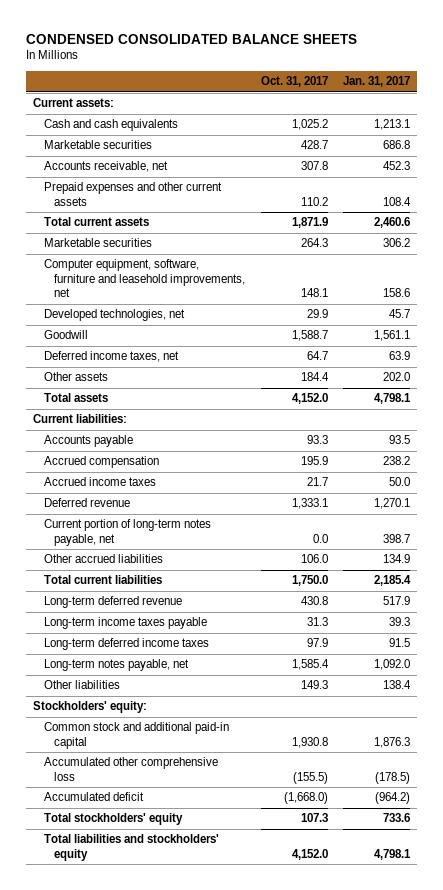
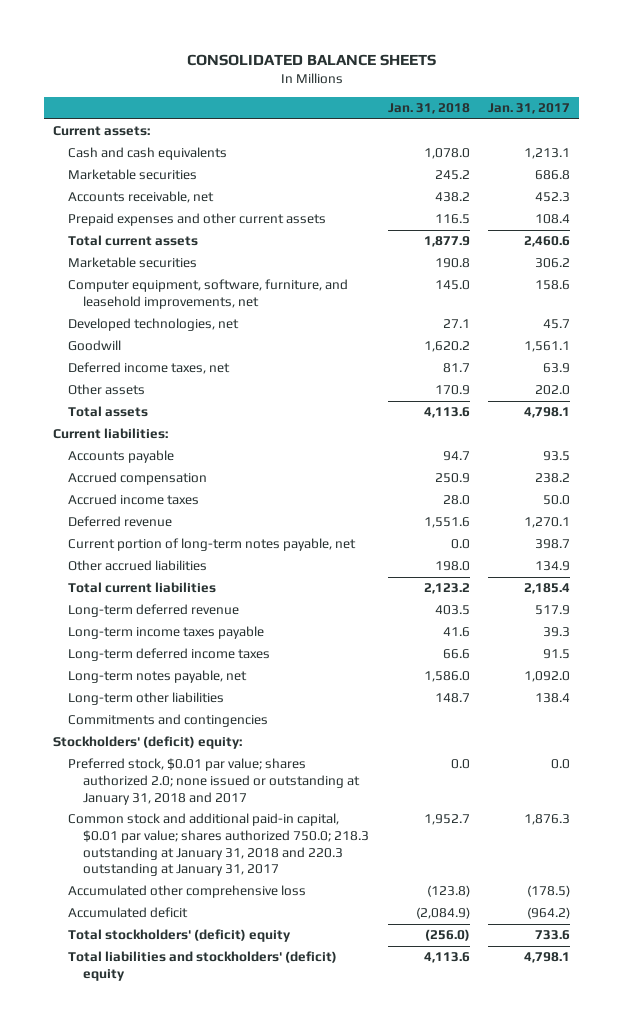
[25,33,357,44] CONDENSED CONSOLIDATED BALANCE SHEETS -> [186,54,436,67] CONSOLIDATED BALANCE SHEETS
[260,76,328,88] Oct. 31, 2017 -> none
none -> [387,103,470,115] Jan. 31, 2018
[43,259,246,298] Computer equipment, software, furniture and leasehold improvements, net -> [68,279,349,310] Computer equipment, software, furniture, and leasehold improvements, net
[43,680,120,690] Other liabilities -> [68,692,225,706] Long-term other liabilities
none -> [68,714,269,728] Commitments and contingencies
[33,701,148,714] Stockholders' equity: -> [53,736,243,750] Stockholders' (deficit) equity:
none -> [68,758,361,805] Preferred stock, $0.01 par value; shares authorized 2.0; none issued or outstanding at January 31, 2018 and 2017
[43,722,229,749] Common stock and additional paid-in capital -> [68,813,370,877] Common stock and additional paid-in capital, $0.01 par value; shares authorized 750.0; 218.3 outstanding at January 31, 2018 and 220.3 outstanding at January 31, 2017
[43,813,183,826] Total stockholders' equity -> [68,929,292,943] Total stockholders' (deficit) equity
[43,834,219,861] Total liabilities and stockholders' equity -> [68,951,338,982] Total liabilities and stockholders' (deficit) equity

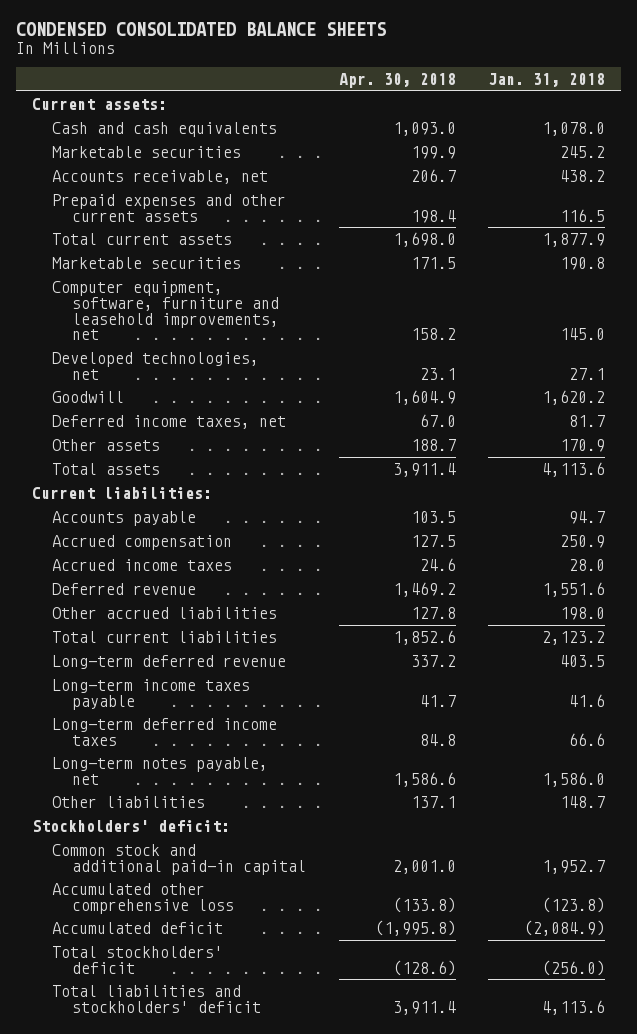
[186,54,436,67] CONSOLIDATED BALANCE SHEETS -> [15,22,386,37] CONDENSED CONSOLIDATED BALANCE SHEETS
[487,103,570,115] Jan. 31, 2017 -> none
none -> [338,73,456,89] Apr. 30, 2018
[68,279,349,310] Computer equipment, software, furniture, and leasehold improvements, net -> [52,280,280,341] Computer equipment, software, furniture and leasehold improvements, net
[68,538,357,552] Current portion of long-term notes payable, net -> none
[68,714,269,728] Commitments and contingencies -> none
[68,758,361,805] Preferred stock, $0.01 par value; shares authorized 2.0; none issued or outstanding at January 31, 2018 and 2017 -> none
[68,692,225,706] Long-term other liabilities -> [52,795,206,808] Other liabilities
[53,736,243,750] Stockholders' (deficit) equity: -> [31,819,230,832] Stockholders' deficit:
[68,813,370,877] Common stock and additional paid-in capital, $0.01 par value; shares authorized 750.0; 218.3 outstanding at January 31, 2018 and 220.3 outstanding at January 31, 2017 -> [52,843,307,875] Common stock and additional paid-in capital
[68,929,292,943] Total stockholders' (deficit) equity -> [52,945,224,974] Total stockholders' deficit
[68,951,338,982] Total liabilities and stockholders' (deficit) equity -> [52,984,262,1013] Total liabilities and stockholders' deficit

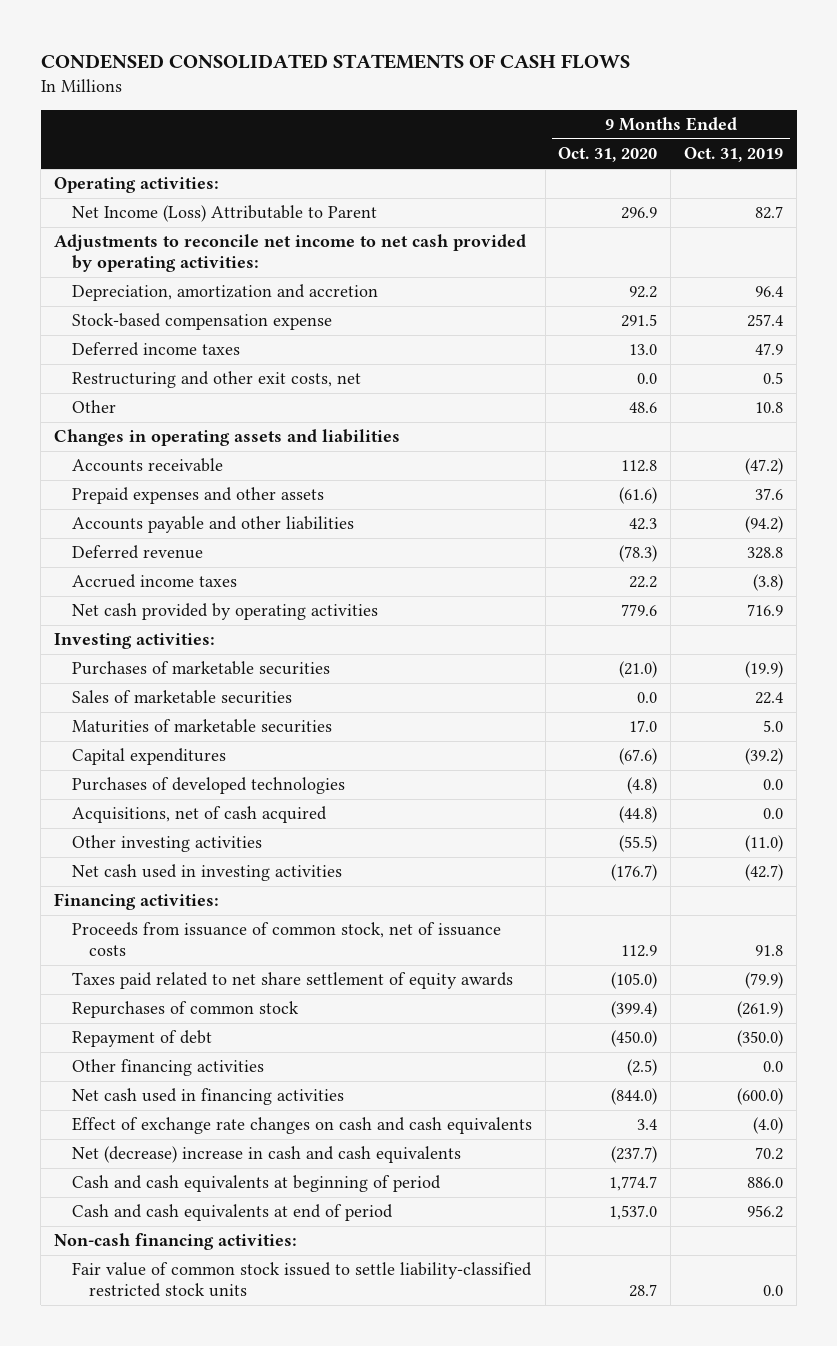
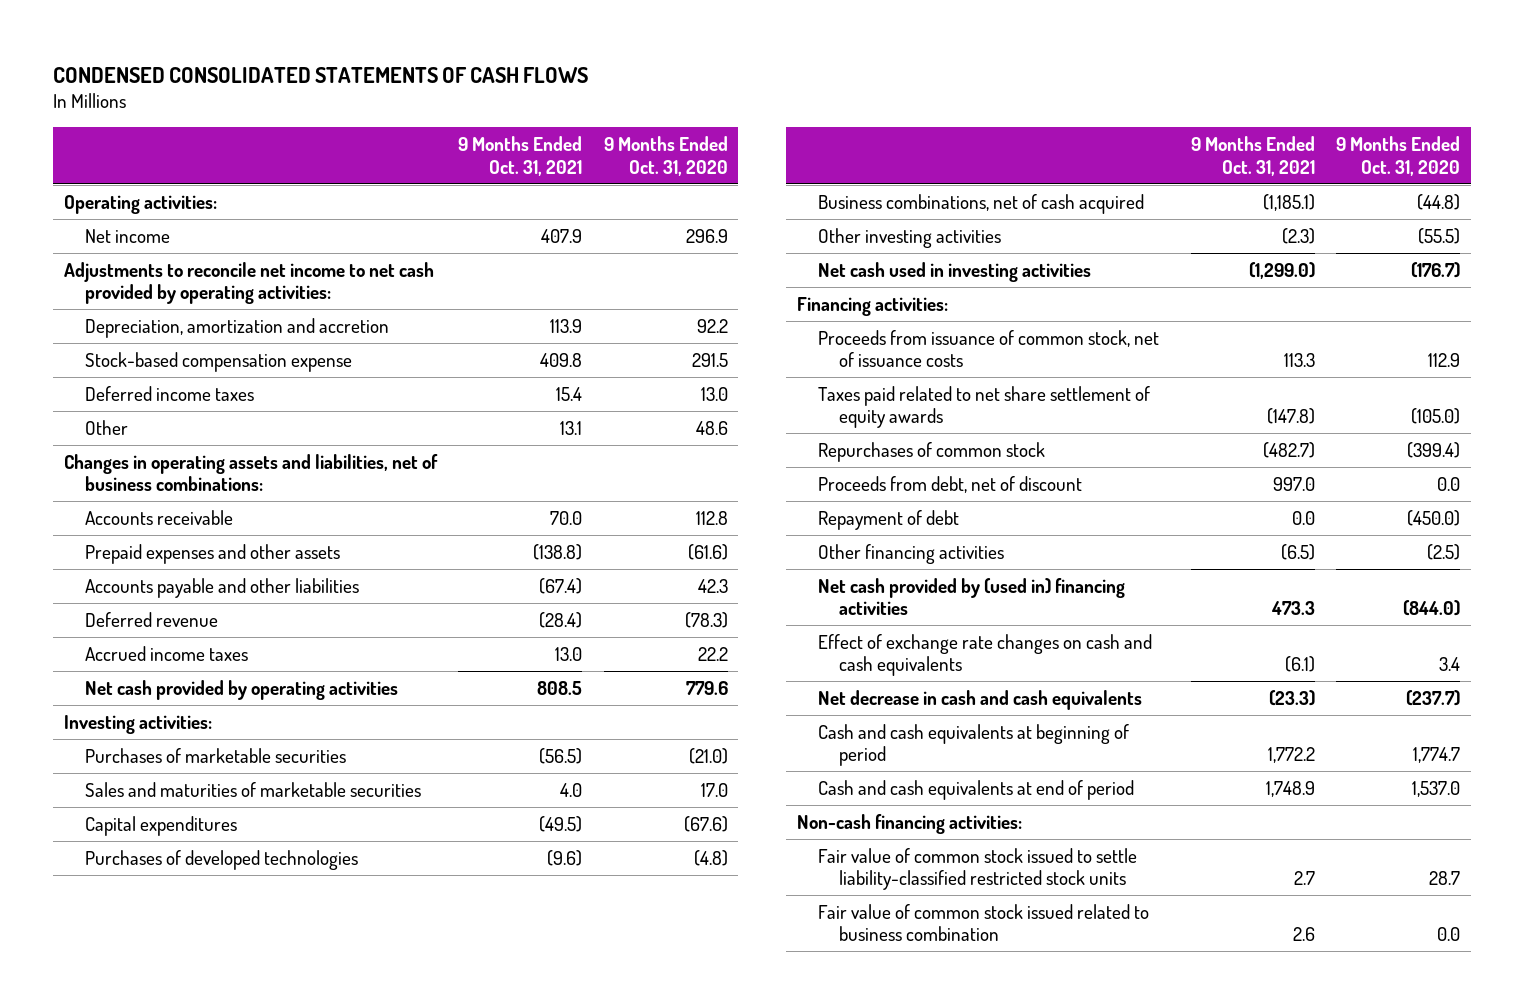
[684,147,784,163] Oct. 31, 2019 -> none
none -> [458,136,583,176] 9 Months Ended Oct. 31, 2021
[71,205,377,223] Net Income (Loss) Attributable to Parent -> [85,228,171,243] Net income
[71,371,361,389] Restructuring and other exit costs, net -> none
[53,429,400,447] Changes in operating assets and liabilities -> [63,453,438,492] Changes in operating assets and liabilities, net of business combinations:
[71,690,292,705] Sales of marketable securities -> none
[71,719,332,734] Maturities of marketable securities -> [85,781,422,797] Sales and maturities of marketable securities
[71,806,327,824] Acquisitions, net of cash acquired -> [817,193,1144,214] Business combinations, net of cash acquired
none -> [817,475,1082,493] Proceeds from debt, net of discount
[71,1088,344,1106] Net cash used in financing activities -> [817,577,1125,616] Net cash provided by (used in) financing activities
[71,1146,461,1164] Net (decrease) increase in cash and cash equivalents -> [817,689,1142,710] Net decrease in cash and cash equivalents
none -> [817,903,1149,942] Fair value of common stock issued related to business combination

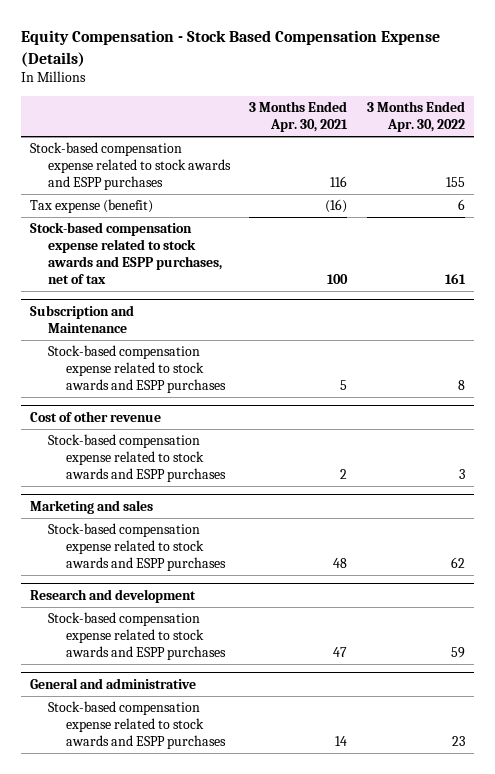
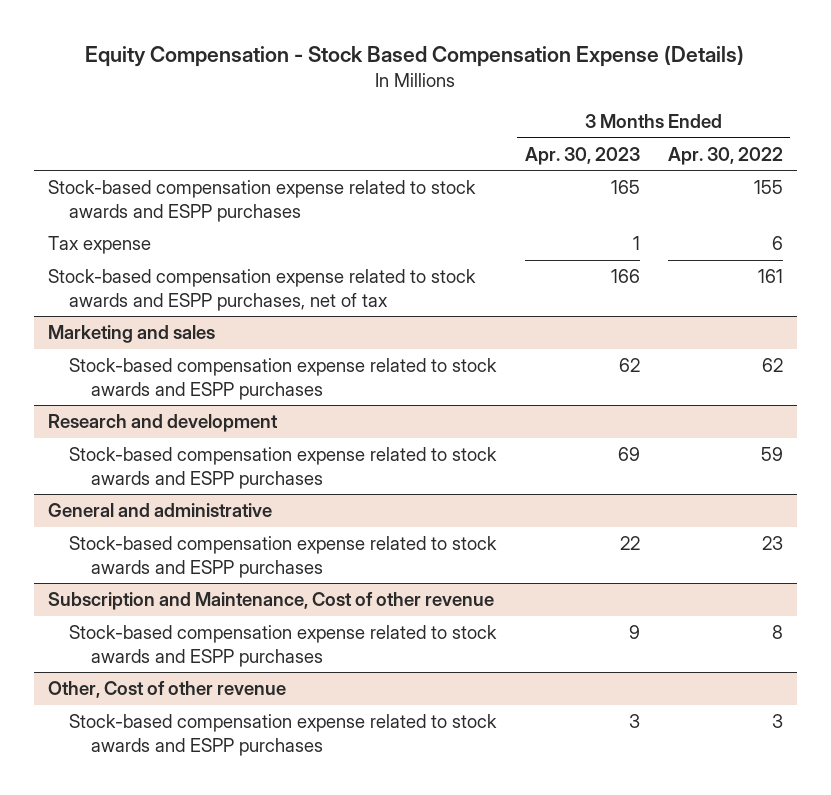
[249,101,349,133] 3 Months Ended Apr. 30, 2021 -> none
none -> [524,146,640,165] Apr. 30, 2023
[30,199,154,214] Tax expense (benefit) -> [47,235,151,254] Tax expense
[30,304,135,333] Subscription and Maintenance -> none
[47,345,226,394] Stock-based compensation expense related to stock awards and ESPP purchases -> none
[30,410,162,422] Cost of other revenue -> none
[47,434,226,483] Stock-based compensation expense related to stock awards and ESPP purchases -> none
none -> [47,591,494,610] Subscription and Maintenance, Cost of other revenue
none -> [69,624,498,667] Stock-based compensation expense related to stock awards and ESPP purchases
none -> [47,680,286,698] Other, Cost of other revenue
none -> [69,713,498,756] Stock-based compensation expense related to stock awards and ESPP purchases

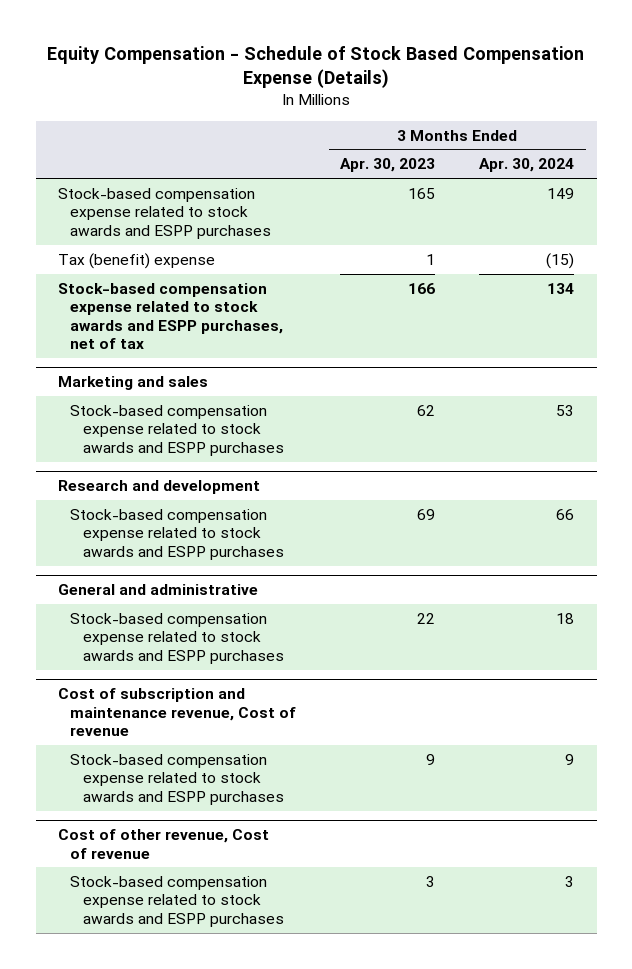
[85,45,745,68] Equity Compensation - Stock Based Compensation Expense (Details) -> [47,45,585,89] Equity Compensation - Schedule of Stock Based Compensation Expense (Details)
[667,146,783,165] Apr. 30, 2022 -> none
none -> [479,158,575,173] Apr. 30, 2024
[47,235,151,254] Tax expense -> [57,252,215,269] Tax (benefit) expense
[47,591,494,610] Subscription and Maintenance, Cost of other revenue -> [57,688,297,736] Cost of subscription and maintenance revenue, Cost of revenue
[47,680,286,698] Other, Cost of other revenue -> [57,829,269,859] Cost of other revenue, Cost of revenue

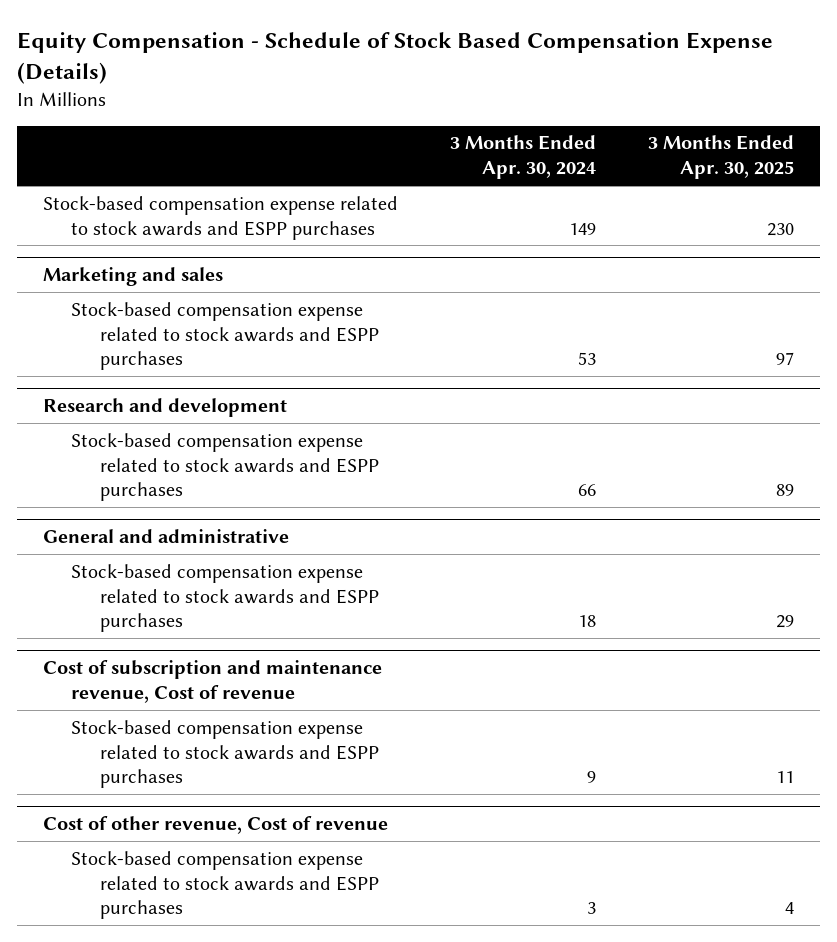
[340,158,436,173] Apr. 30, 2023 -> none
none -> [647,135,794,180] 3 Months Ended Apr. 30, 2025
[57,252,215,269] Tax (benefit) expense -> none
[57,282,284,350] Stock-based compensation expense related to stock awards and ESPP purchases, net of tax -> none

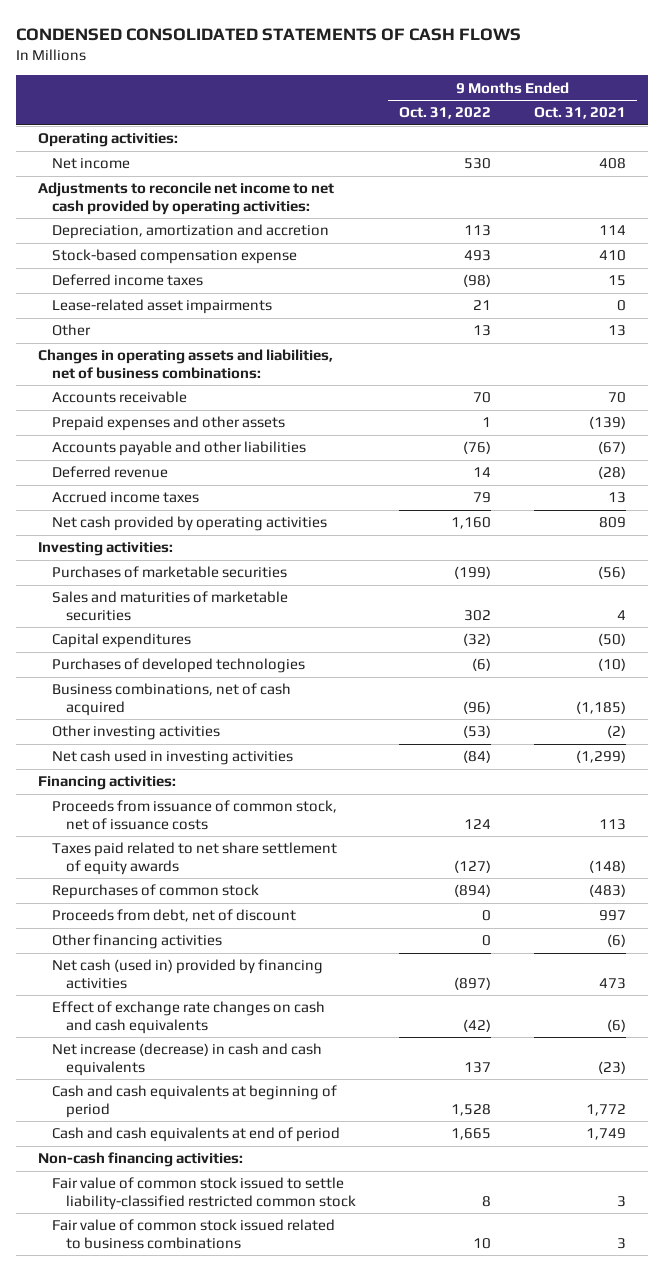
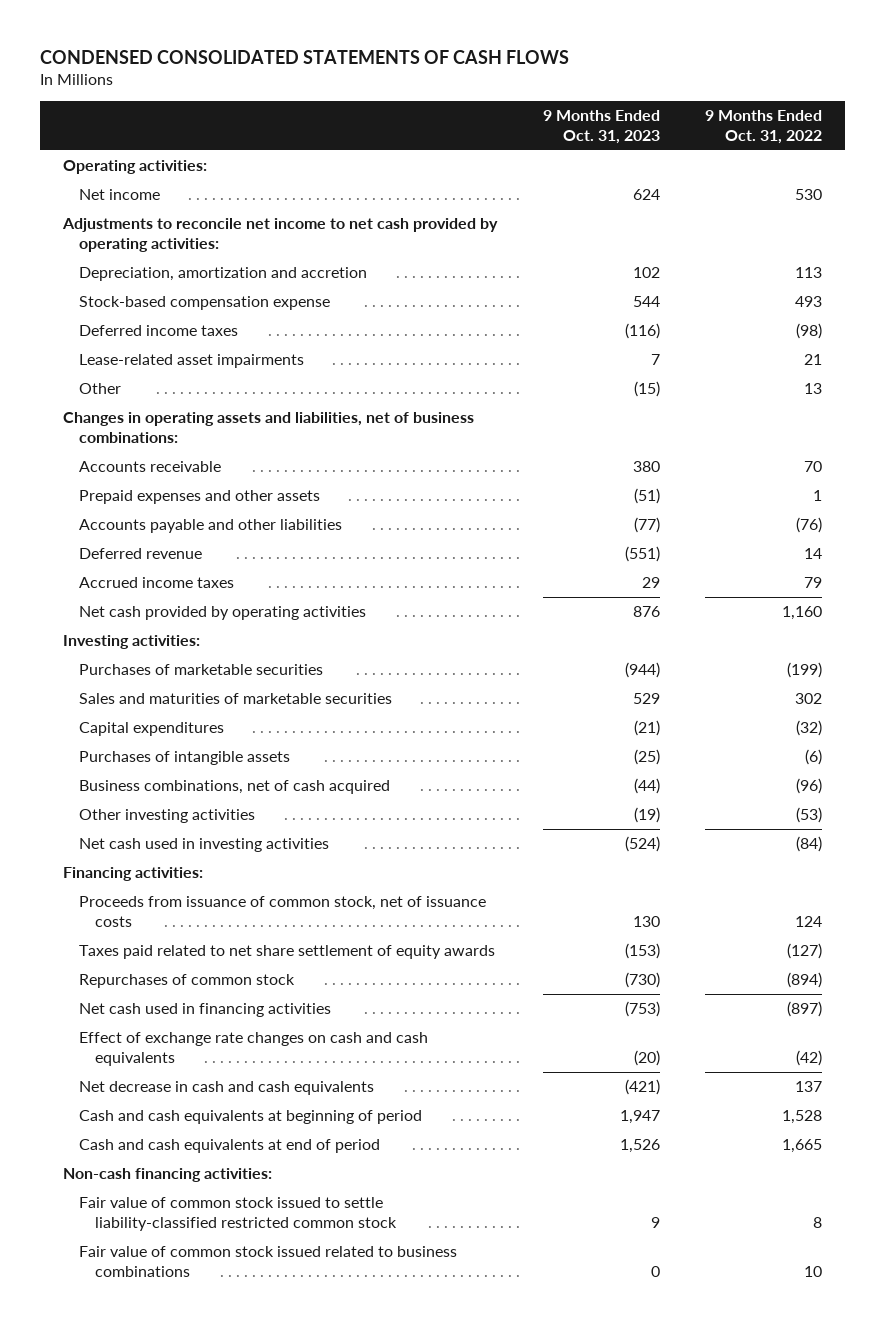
[534,107,627,120] Oct. 31, 2021 -> none
none -> [542,109,660,144] 9 Months Ended Oct. 31, 2023
[51,658,305,674] Purchases of developed technologies -> [78,751,290,766] Purchases of intangible assets
[51,909,296,923] Proceeds from debt, net of discount -> none
[51,934,222,950] Other financing activities -> none
[51,959,323,990] Net cash (used in) provided by financing activities -> [78,1003,331,1018] Net cash used in financing activities
[51,1043,322,1077] Net increase (decrease) in cash and cash equivalents -> [78,1081,374,1096] Net decrease in cash and cash equivalents

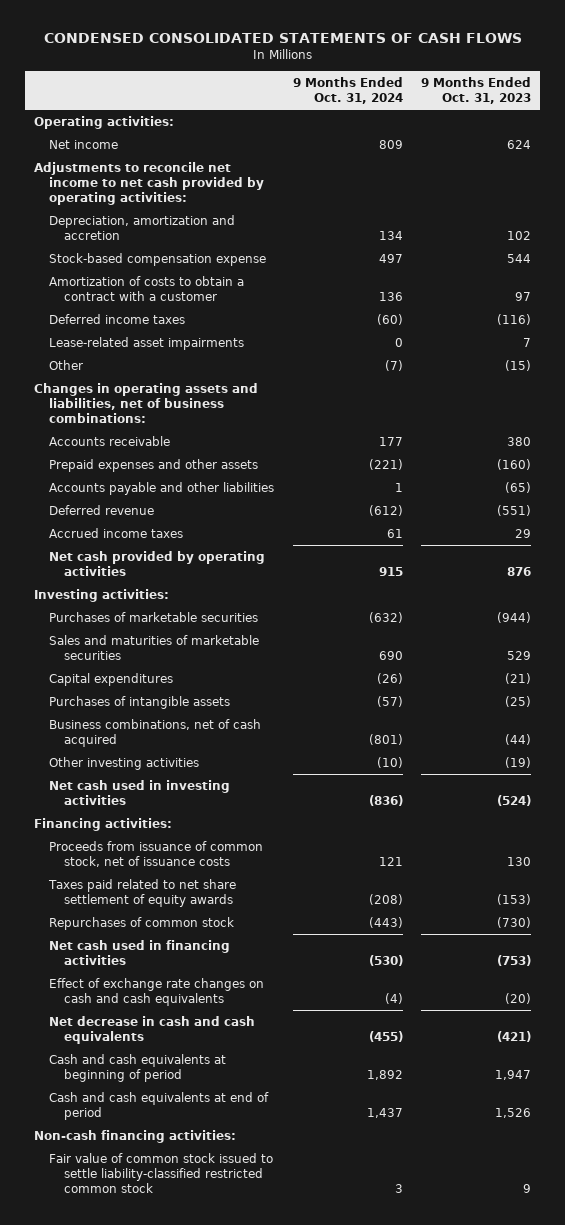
[705,109,823,144] 9 Months Ended Oct. 31, 2022 -> none
none -> [292,76,403,104] 9 Months Ended Oct. 31, 2024
none -> [49,275,245,301] Amortization of costs to obtain a contract with a customer
[633,488,660,505] (51) -> [497,458,532,470] (160)
[633,517,660,534] (77) -> [505,481,532,493] (65)
[78,1246,457,1278] Fair value of common stock issued related to business combinations -> none

